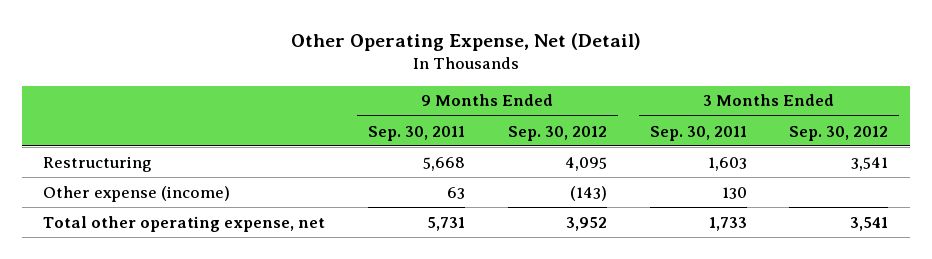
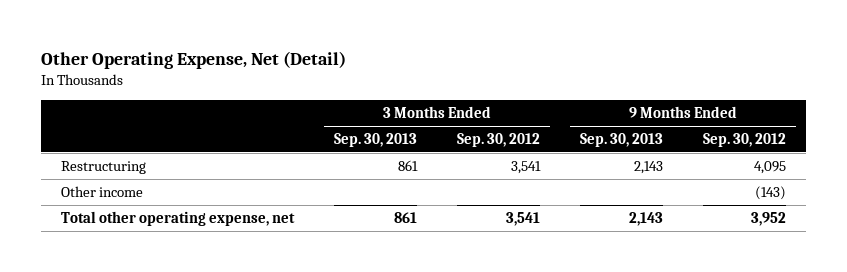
[368,125,466,141] Sep. 30, 2011 -> none
[649,125,747,141] Sep. 30, 2011 -> none
none -> [333,133,417,148] Sep. 30, 2013
none -> [579,133,663,148] Sep. 30, 2013
[43,185,231,202] Other expense (income) -> [61,186,144,198] Other income

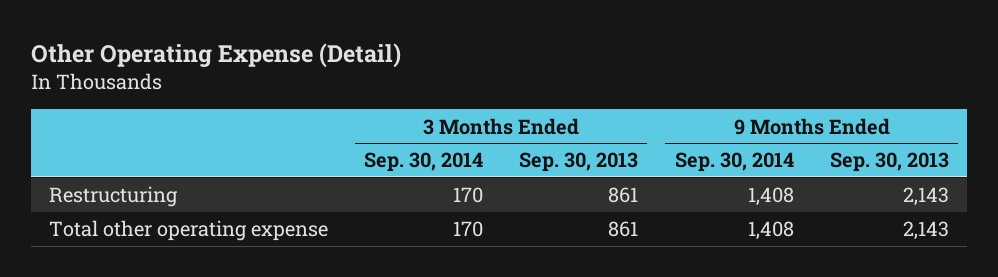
[41,50,347,69] Other Operating Expense, Net (Detail) -> [30,42,401,68] Other Operating Expense (Detail)
[456,133,540,148] Sep. 30, 2012 -> none
[702,133,786,148] Sep. 30, 2012 -> none
none -> [363,152,483,173] Sep. 30, 2014
none -> [674,152,794,173] Sep. 30, 2014
[61,186,144,198] Other income -> none
[61,211,296,227] Total other operating expense, net -> [48,220,328,242] Total other operating expense

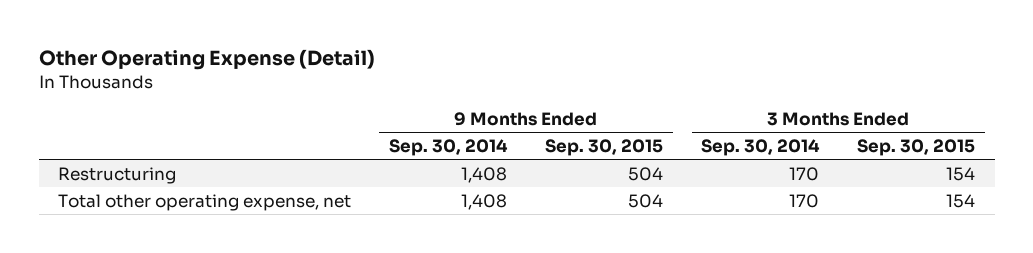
[519,152,639,173] Sep. 30, 2013 -> none
[829,152,949,173] Sep. 30, 2013 -> none
none -> [545,138,664,156] Sep. 30, 2015
none -> [857,138,976,156] Sep. 30, 2015
[48,220,328,242] Total other operating expense -> [57,193,351,211] Total other operating expense, net

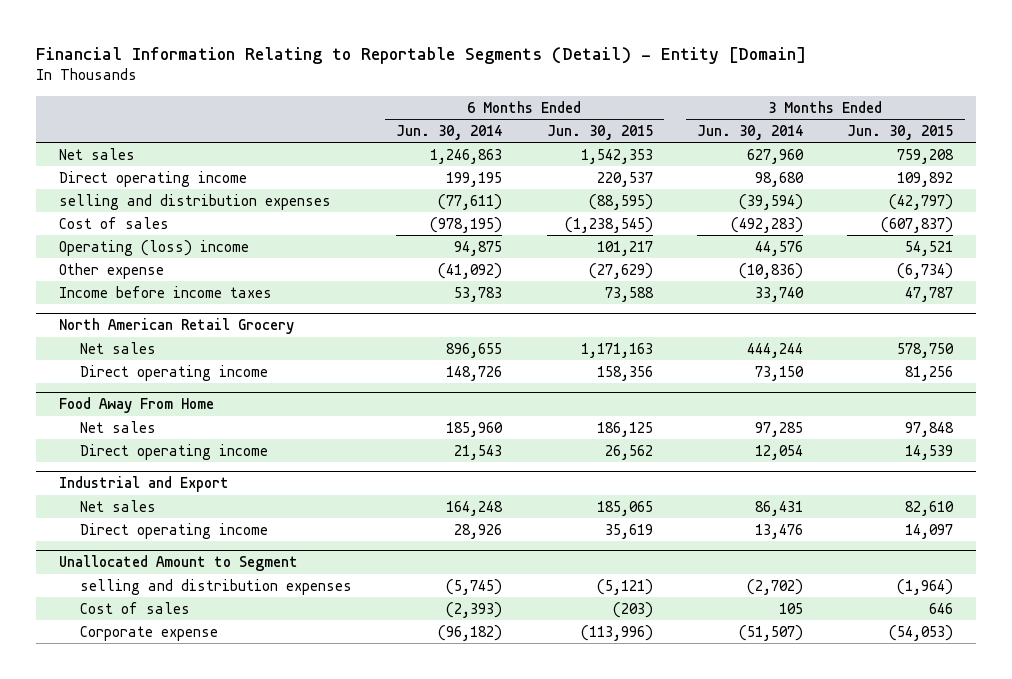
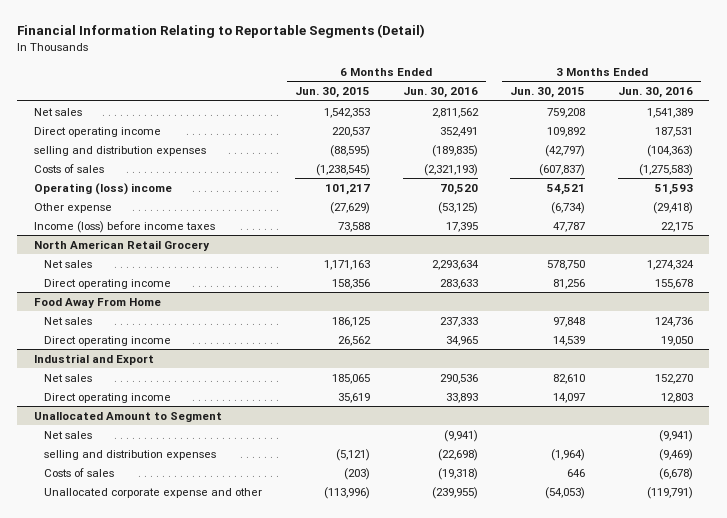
[36,46,807,64] Financial Information Relating to Reportable Segments (Detail) - Entity [Domain] -> [17,24,426,39] Financial Information Relating to Reportable Segments (Detail)
[396,124,503,140] Jun. 30, 2014 -> none
[697,124,804,140] Jun. 30, 2014 -> none
none -> [402,87,478,99] Jun. 30, 2016
none -> [617,87,693,99] Jun. 30, 2016
[58,216,169,229] Cost of sales -> [33,163,104,173] Costs of sales
[58,285,272,298] Income before income taxes -> [33,220,215,233] Income (loss) before income taxes
none -> [44,430,93,439] Net sales
[79,601,190,614] Cost of sales -> [44,467,115,477] Costs of sales
[79,625,218,641] Corporate expense -> [44,487,263,498] Unallocated corporate expense and other

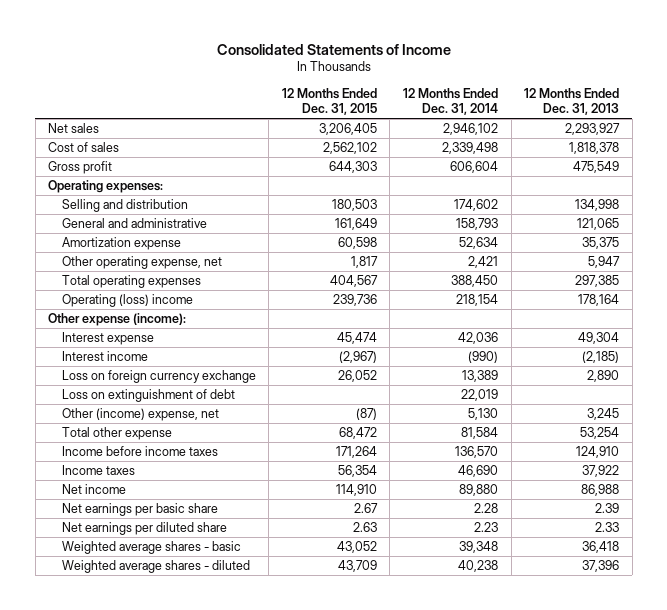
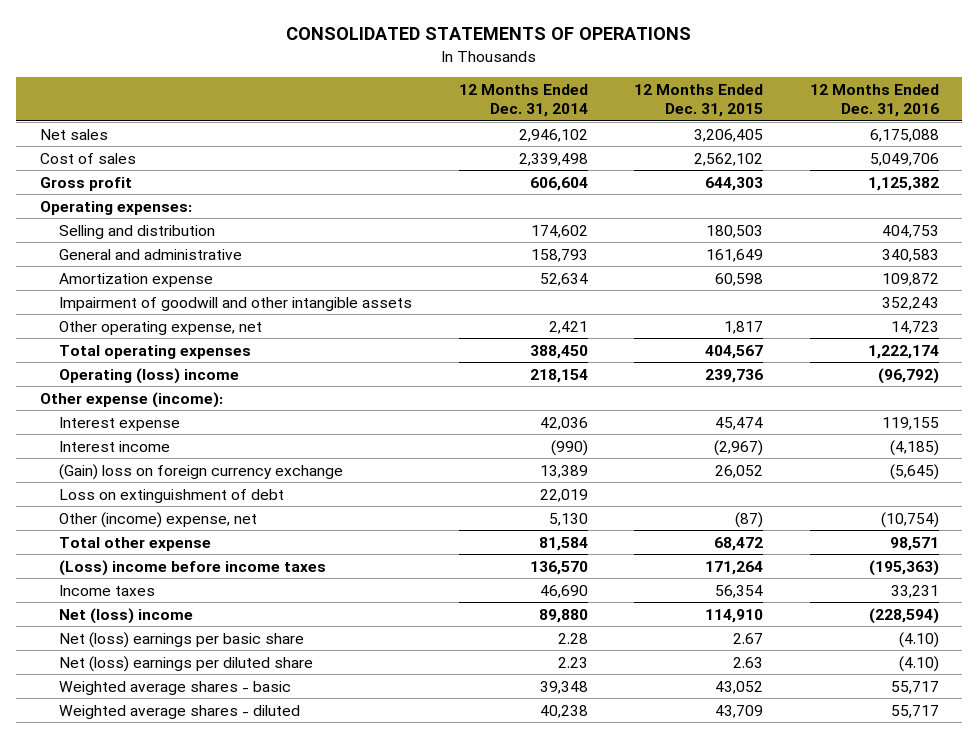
[216,43,451,55] Consolidated Statements of Income -> [286,27,692,41] CONSOLIDATED STATEMENTS OF OPERATIONS
[524,88,620,115] 12 Months Ended Dec. 31, 2013 -> none
none -> [809,83,939,118] 12 Months Ended Dec. 31, 2016
none -> [59,296,413,311] Impairment of goodwill and other intangible assets
[61,370,256,384] Loss on foreign currency exchange -> [59,463,344,480] (Gain) loss on foreign currency exchange
[61,446,218,457] Income before income taxes -> [59,559,327,576] (Loss) income before income taxes
[61,484,126,495] Net income -> [59,607,194,624] Net (loss) income
[61,503,218,517] Net earnings per basic share -> [59,631,305,648] Net (loss) earnings per basic share
[61,522,227,536] Net earnings per diluted share -> [59,655,314,672] Net (loss) earnings per diluted share

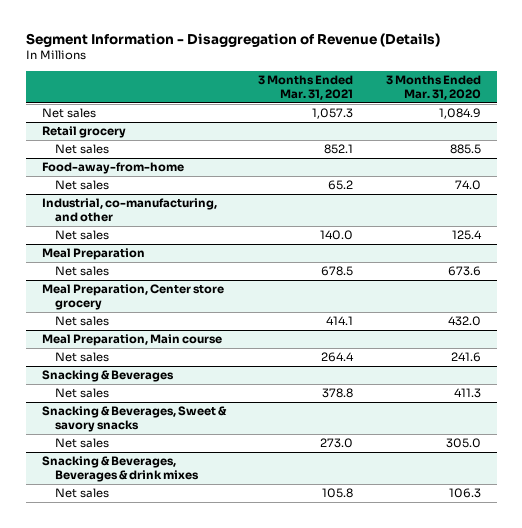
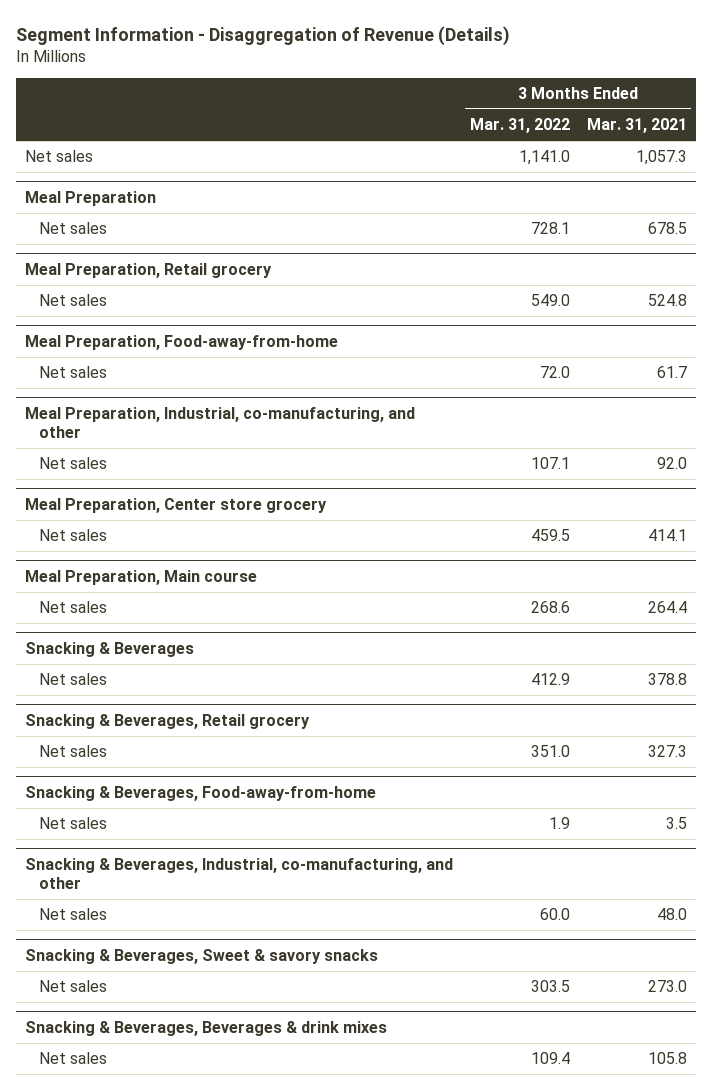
[385,74,481,101] 3 Months Ended Mar. 31, 2020 -> none
none -> [469,118,570,134] Mar. 31, 2022
[41,126,126,139] Retail grocery -> none
[55,144,110,155] Net sales -> none
[41,162,184,175] Food-away-from-home -> none
[55,180,110,191] Net sales -> none
[41,198,217,223] Industrial, co-manufacturing, and other -> none
[55,230,110,241] Net sales -> none
none -> [24,262,272,278] Meal Preparation, Retail grocery
none -> [38,294,107,307] Net sales
none -> [24,334,338,350] Meal Preparation, Food-away-from-home
none -> [38,366,107,379] Net sales
none -> [24,406,415,439] Meal Preparation, Industrial, co-manufacturing, and other
none -> [38,457,107,470] Net sales
none -> [24,713,310,729] Snacking & Beverages, Retail grocery
none -> [38,745,107,758] Net sales
none -> [24,785,376,801] Snacking & Beverages, Food-away-from-home
none -> [38,817,107,830] Net sales
none -> [24,857,453,890] Snacking & Beverages, Industrial, co-manufacturing, and other
none -> [38,908,107,921] Net sales

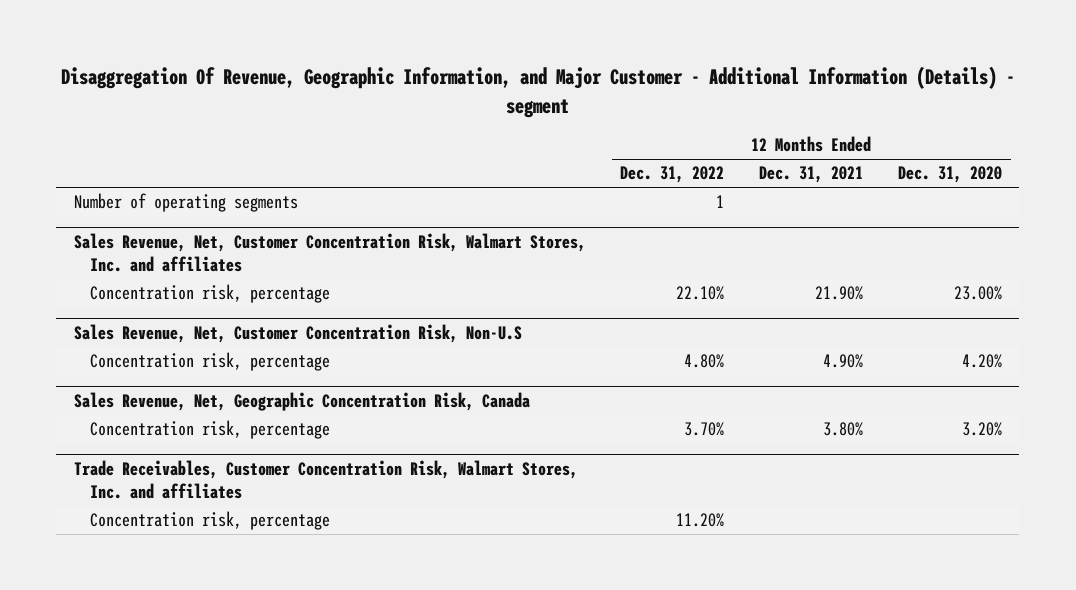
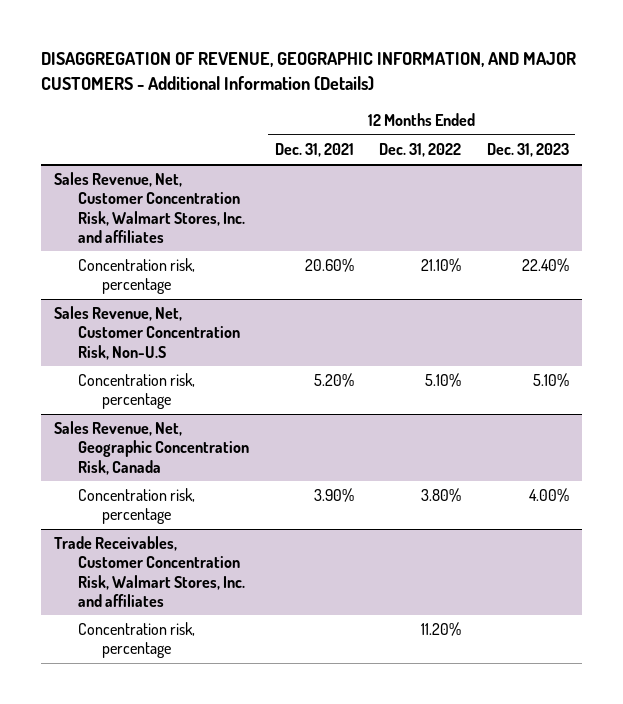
[60,66,1015,118] Disaggregation Of Revenue, Geographic Information, and Major Customer - Additional Information (Details) - segment -> [40,52,576,91] DISAGGREGATION OF REVENUE, GEOGRAPHIC INFORMATION, AND MAJOR CUSTOMERS - Additional Information (Details)
[897,166,1002,184] Dec. 31, 2020 -> none
none -> [487,143,570,158] Dec. 31, 2023
[73,193,298,213] Number of operating segments -> none
[676,286,725,301] 22.10% -> [421,258,462,273] 21.10%
[815,286,864,301] 21.90% -> [304,258,354,273] 20.60%
[684,354,725,369] 4.80% -> [425,373,462,388] 5.10%
[823,354,864,369] 4.90% -> [313,373,354,388] 5.20%
[684,422,725,437] 3.70% -> [421,488,462,503] 3.80%
[823,422,864,437] 3.80% -> [313,488,354,503] 3.90%

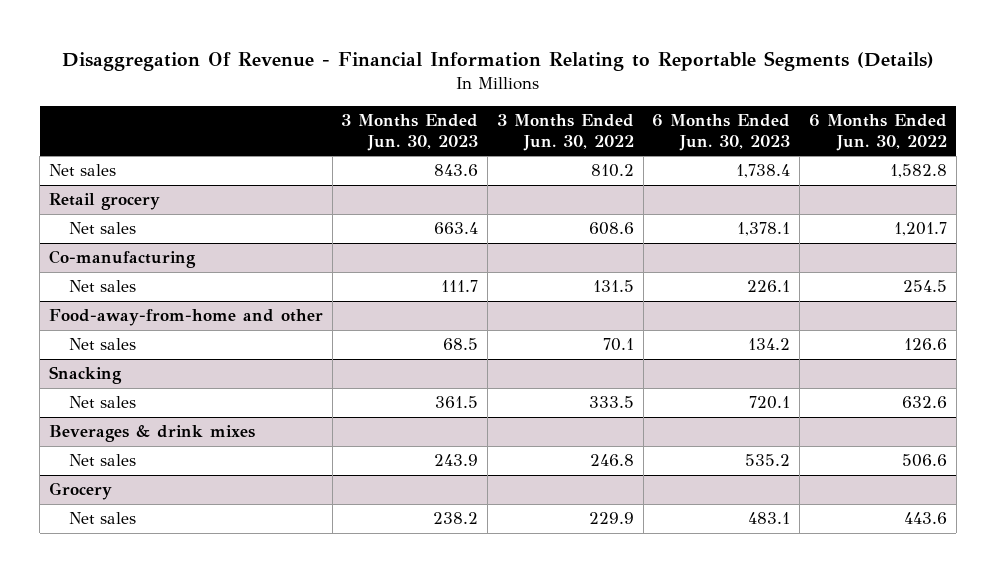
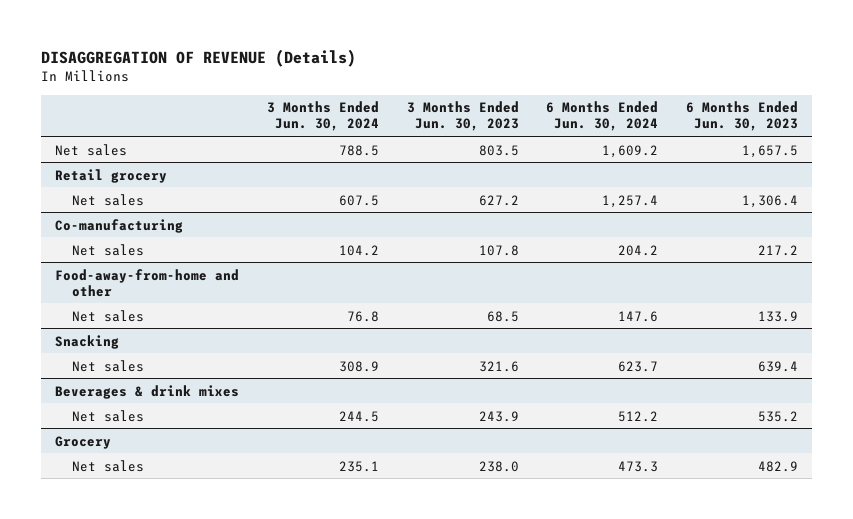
[61,51,934,72] Disaggregation Of Revenue - Financial Information Relating to Reportable Segments (Details) -> [41,48,357,67] DISAGGREGATION OF REVENUE (Details)
[496,114,634,151] 3 Months Ended Jun. 30, 2022 -> none
[808,114,947,151] 6 Months Ended Jun. 30, 2022 -> none
none -> [266,101,379,132] 3 Months Ended Jun. 30, 2024
none -> [546,101,659,132] 6 Months Ended Jun. 30, 2024
[434,164,479,177] 843.6 -> [478,144,519,156] 803.5
[736,164,791,179] 1,738.4 -> [741,144,798,158] 1,657.5
[434,222,479,235] 663.4 -> [478,194,519,206] 627.2
[737,222,791,237] 1,378.1 -> [741,194,798,208] 1,306.4
[441,280,479,293] 111.7 -> [478,244,519,256] 107.8
[747,280,791,293] 226.1 -> [757,244,798,256] 217.2
[748,338,791,351] 134.2 -> [757,310,798,322] 133.9
[435,396,479,409] 361.5 -> [478,360,519,372] 321.6
[749,396,791,410] 720.1 -> [757,360,798,372] 639.4
[433,512,479,525] 238.2 -> [478,460,519,472] 238.0
[748,512,791,525] 483.1 -> [757,460,798,472] 482.9

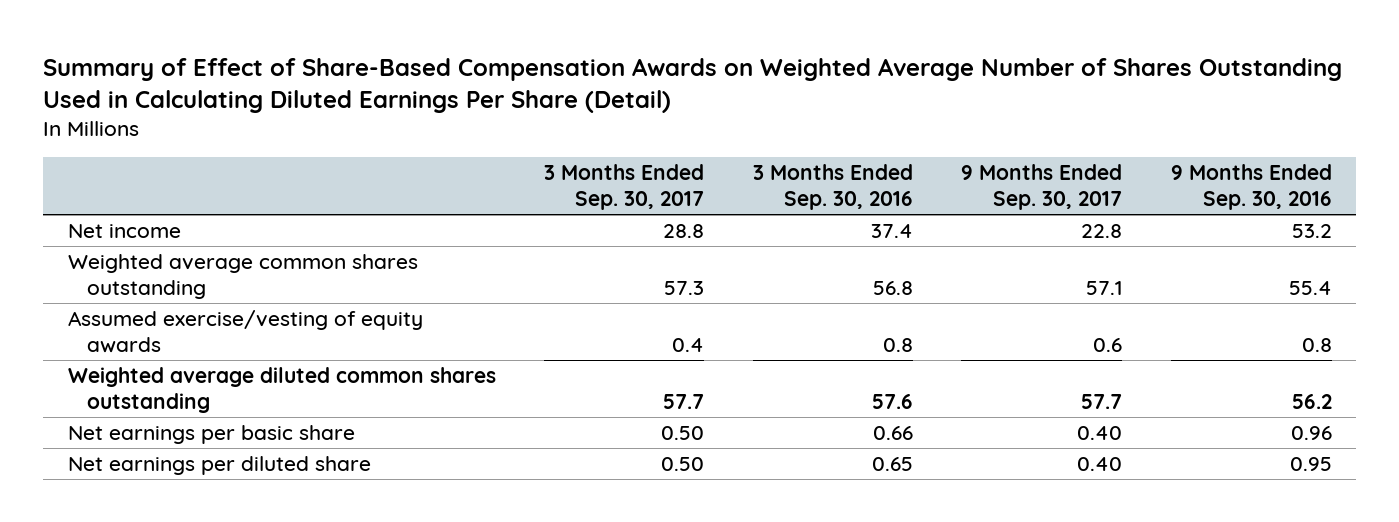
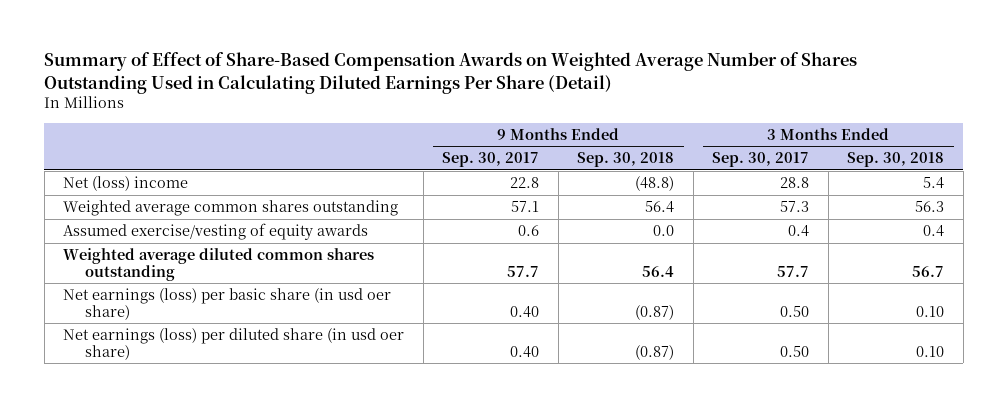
[752,164,913,210] 3 Months Ended Sep. 30, 2016 -> none
[1170,164,1332,210] 9 Months Ended Sep. 30, 2016 -> none
none -> [577,152,675,168] Sep. 30, 2018
none -> [847,152,945,168] Sep. 30, 2018
[67,224,181,239] Net income -> [63,176,189,192] Net (loss) income
[67,425,355,445] Net earnings per basic share -> [63,288,392,320] Net earnings (loss) per basic share (in usd oer share)
[67,456,371,476] Net earnings per diluted share -> [63,328,405,360] Net earnings (loss) per diluted share (in usd oer share)

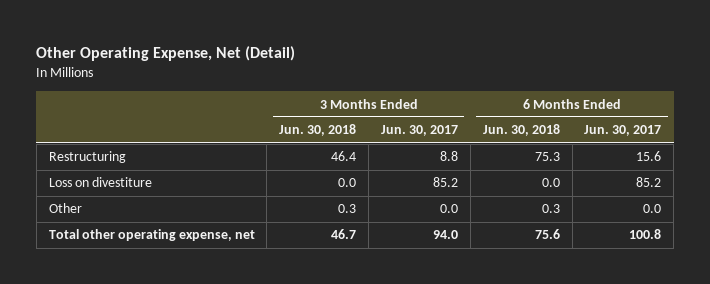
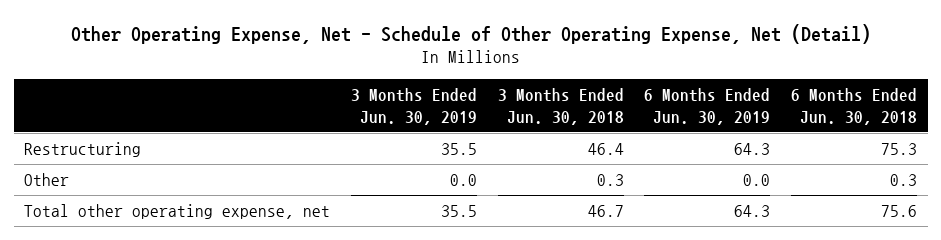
[36,46,296,62] Other Operating Expense, Net (Detail) -> [70,23,871,44] Other Operating Expense, Net - Schedule of Other Operating Expense, Net (Detail)
[380,125,458,137] Jun. 30, 2017 -> none
[584,125,662,137] Jun. 30, 2017 -> none
none -> [350,87,477,125] 3 Months Ended Jun. 30, 2019
none -> [644,87,771,125] 6 Months Ended Jun. 30, 2019
[48,177,152,188] Loss on divestiture -> none

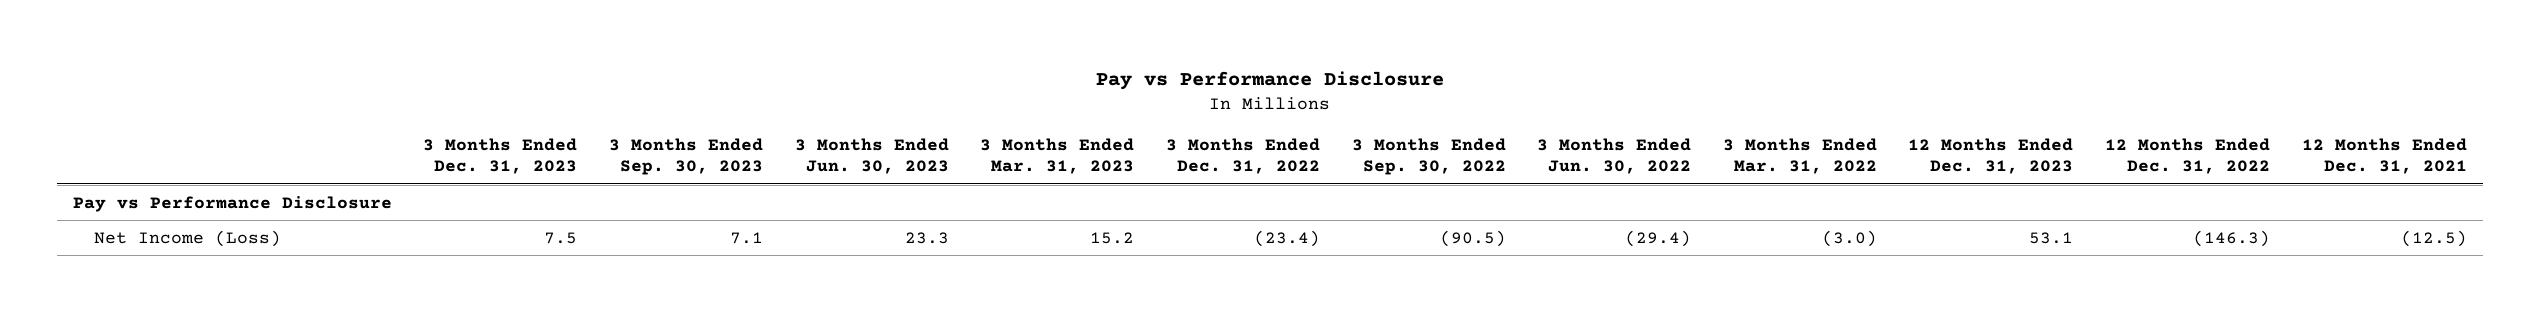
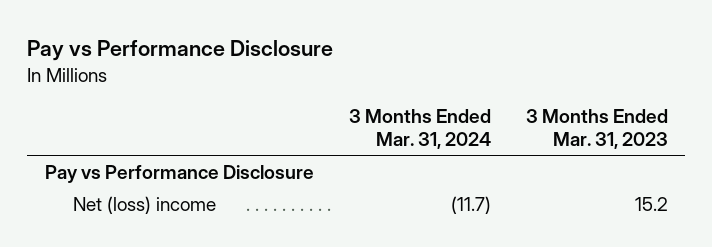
[423,137,578,175] 3 Months Ended Dec. 31, 2023 -> none
[608,137,763,176] 3 Months Ended Sep. 30, 2023 -> none
[794,137,949,175] 3 Months Ended Jun. 30, 2023 -> none
[1165,137,1320,175] 3 Months Ended Dec. 31, 2022 -> none
[1351,137,1506,176] 3 Months Ended Sep. 30, 2022 -> none
[1537,137,1692,175] 3 Months Ended Jun. 30, 2022 -> none
[1722,137,1877,175] 3 Months Ended Mar. 31, 2022 -> none
[1908,137,2074,175] 12 Months Ended Dec. 31, 2023 -> none
[2105,137,2271,175] 12 Months Ended Dec. 31, 2022 -> none
[2301,137,2467,175] 12 Months Ended Dec. 31, 2021 -> none
none -> [348,109,491,149] 3 Months Ended Mar. 31, 2024
[93,229,281,247] Net Income (Loss) -> [72,196,216,215] Net (loss) income

